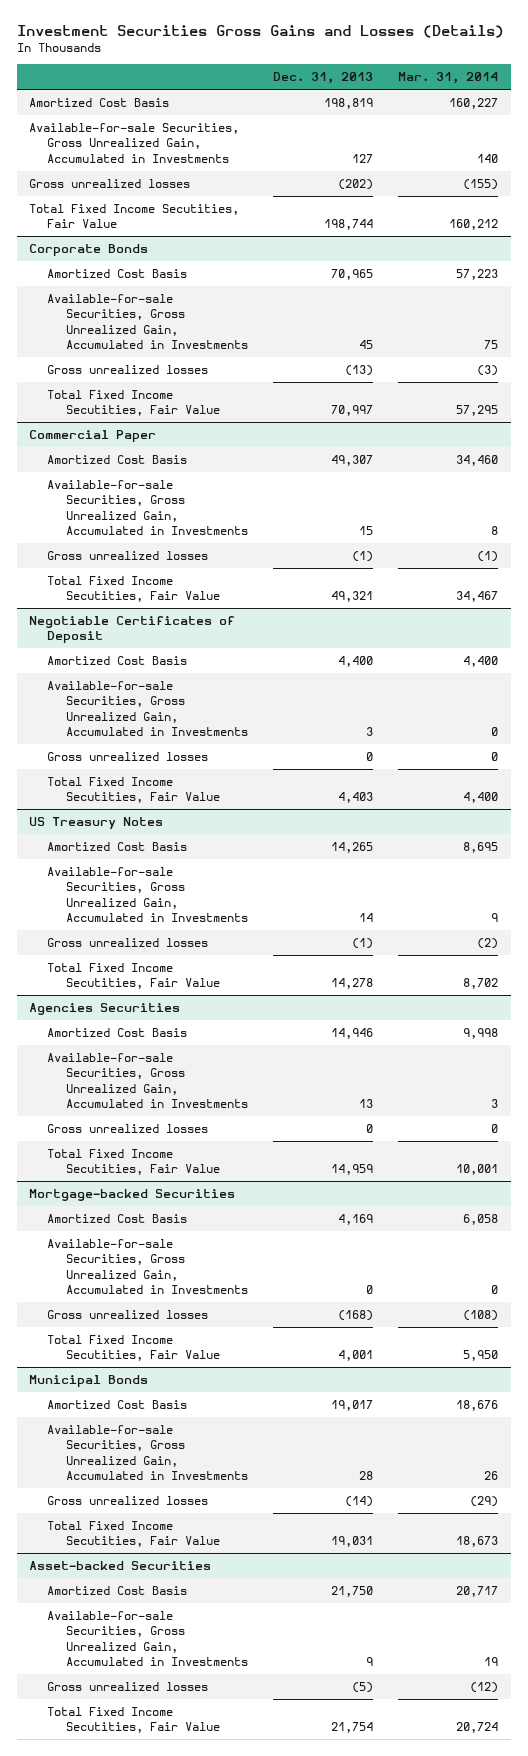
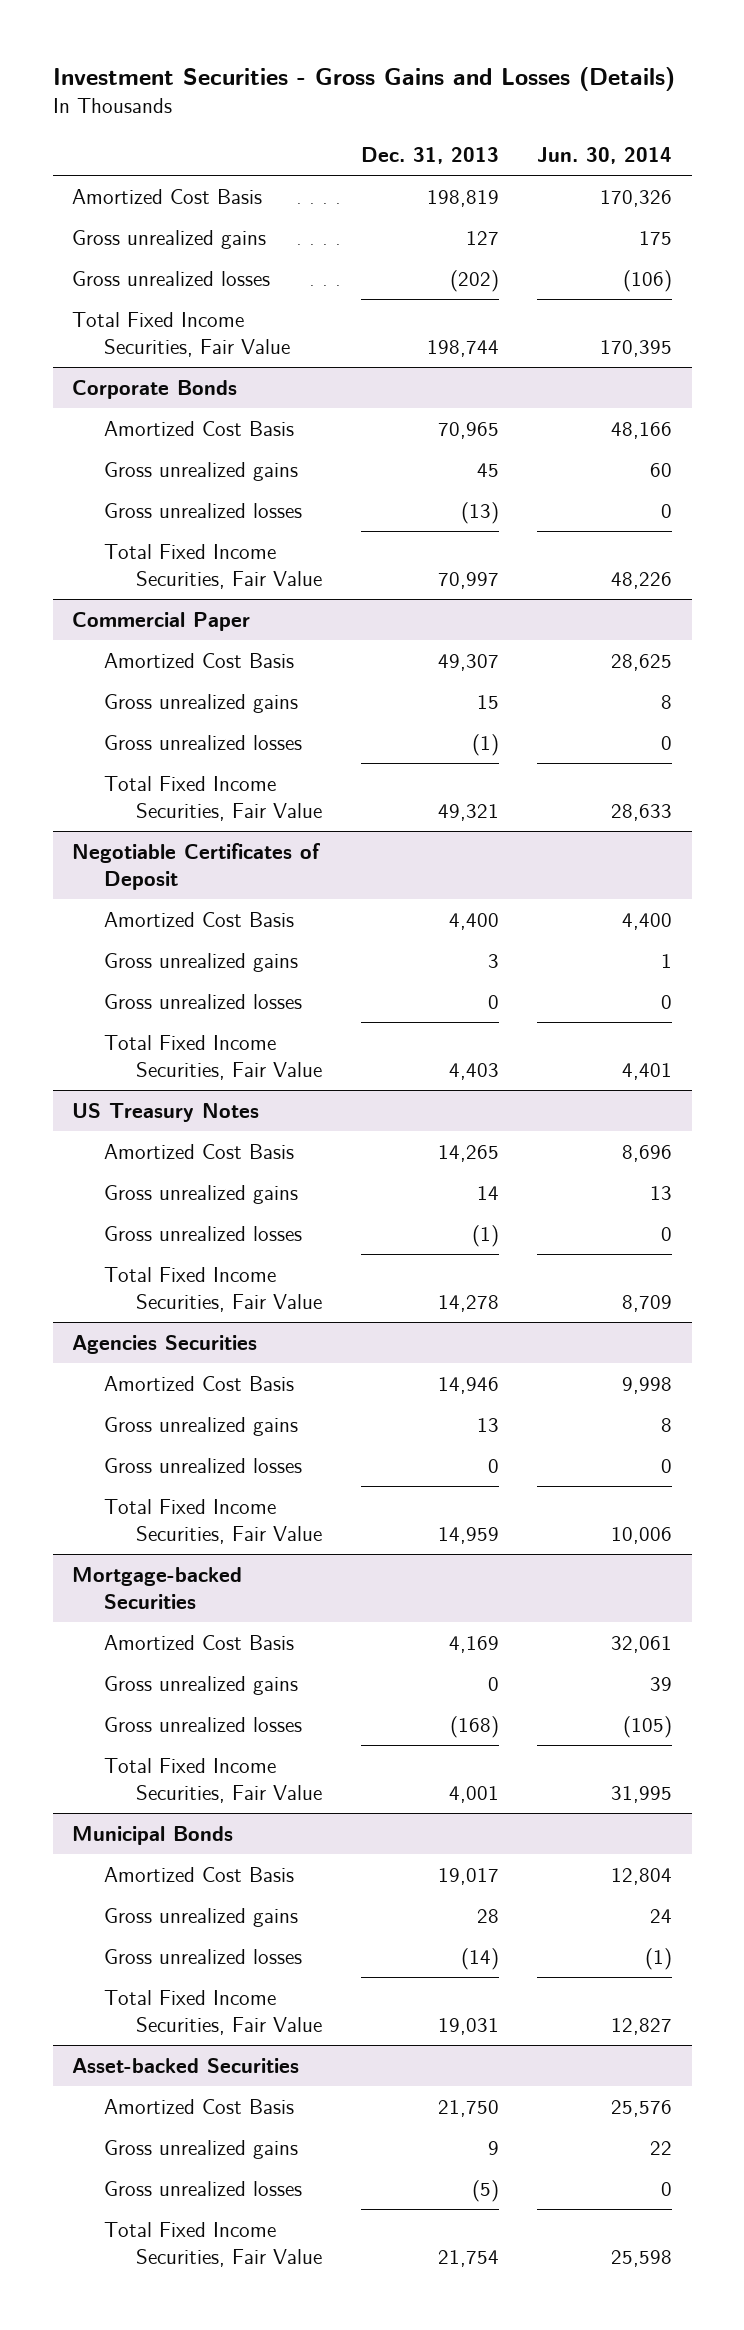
[16,24,504,38] Investment Securities Gross Gains and Losses (Details) -> [52,67,675,92] Investment Securities - Gross Gains and Losses (Details)
[398,72,499,85] Mar. 31, 2014 -> none
none -> [537,147,673,165] Jun. 30, 2014
[29,123,240,163] Available-for-sale Securities, Gross Unrealized Gain, Accumulated in Investments -> [72,230,267,250] Gross unrealized gains
[29,204,240,229] Total Fixed Income Secutities, Fair Value -> [72,312,291,357] Total Fixed Income Securities, Fair Value
[47,294,248,350] Available-for-sale Securities, Gross Unrealized Gain, Accumulated in Investments -> [104,462,299,482] Gross unrealized gains
[47,390,220,417] Total Fixed Income Secutities, Fair Value -> [104,544,322,589] Total Fixed Income Securities, Fair Value
[47,480,248,536] Available-for-sale Securities, Gross Unrealized Gain, Accumulated in Investments -> [104,694,299,714] Gross unrealized gains
[47,576,220,603] Total Fixed Income Secutities, Fair Value -> [104,776,322,821] Total Fixed Income Securities, Fair Value
[47,681,248,737] Available-for-sale Securities, Gross Unrealized Gain, Accumulated in Investments -> [104,953,299,973] Gross unrealized gains
[47,777,220,804] Total Fixed Income Secutities, Fair Value -> [104,1035,322,1080] Total Fixed Income Securities, Fair Value
[47,867,248,923] Available-for-sale Securities, Gross Unrealized Gain, Accumulated in Investments -> [104,1185,299,1205] Gross unrealized gains
[47,963,220,990] Total Fixed Income Secutities, Fair Value -> [104,1267,322,1312] Total Fixed Income Securities, Fair Value
[47,1053,248,1109] Available-for-sale Securities, Gross Unrealized Gain, Accumulated in Investments -> [104,1417,299,1437] Gross unrealized gains
[47,1149,220,1176] Total Fixed Income Secutities, Fair Value -> [104,1499,322,1544] Total Fixed Income Securities, Fair Value
[47,1239,248,1295] Available-for-sale Securities, Gross Unrealized Gain, Accumulated in Investments -> [104,1676,299,1696] Gross unrealized gains
[47,1335,220,1362] Total Fixed Income Secutities, Fair Value -> [104,1758,322,1803] Total Fixed Income Securities, Fair Value
[47,1425,248,1481] Available-for-sale Securities, Gross Unrealized Gain, Accumulated in Investments -> [104,1908,299,1928] Gross unrealized gains
[47,1521,220,1548] Total Fixed Income Secutities, Fair Value -> [104,1990,322,2035] Total Fixed Income Securities, Fair Value
[47,1611,248,1667] Available-for-sale Securities, Gross Unrealized Gain, Accumulated in Investments -> [104,2140,299,2160] Gross unrealized gains
[47,1707,220,1734] Total Fixed Income Secutities, Fair Value -> [104,2222,322,2267] Total Fixed Income Securities, Fair Value

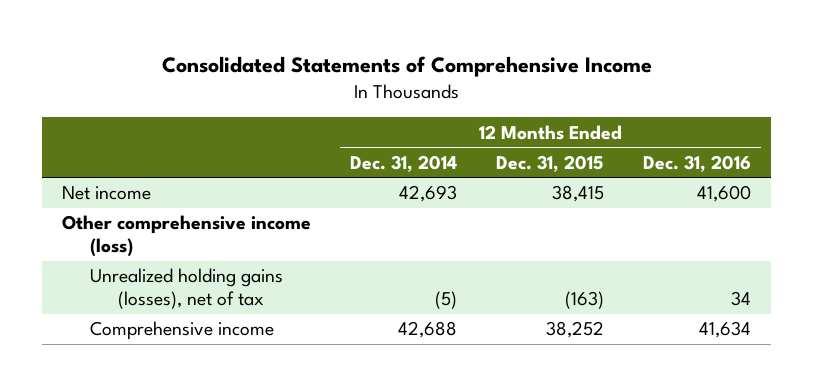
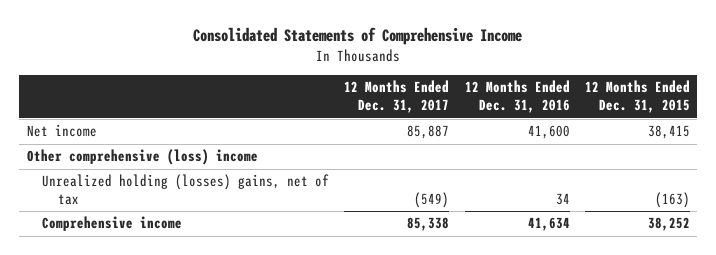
[349,154,457,172] Dec. 31, 2014 -> none
none -> [344,80,450,114] 12 Months Ended Dec. 31, 2017
[61,215,311,258] Other comprehensive income (loss) -> [26,149,258,166] Other comprehensive (loss) income
[89,268,283,310] Unrealized holding gains (losses), net of tax -> [42,174,330,206] Unrealized holding (losses) gains, net of tax

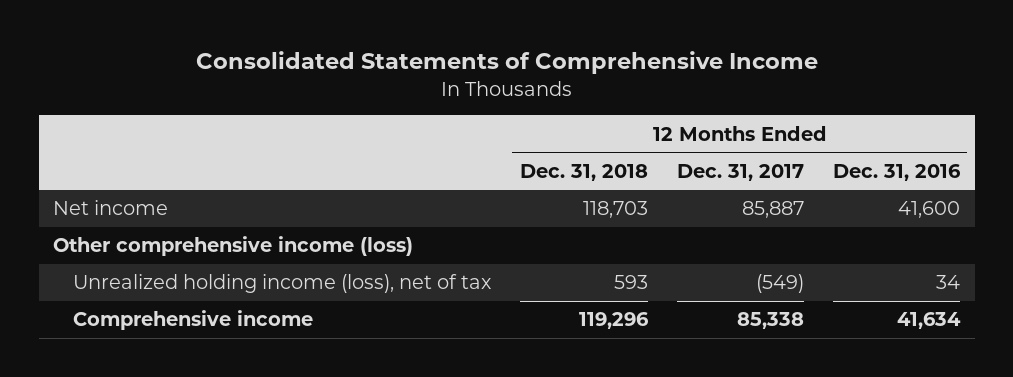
[584,80,690,114] 12 Months Ended Dec. 31, 2015 -> none
none -> [519,163,648,181] Dec. 31, 2018
[26,149,258,166] Other comprehensive (loss) income -> [53,236,414,257] Other comprehensive income (loss)
[42,174,330,206] Unrealized holding (losses) gains, net of tax -> [72,274,492,294] Unrealized holding income (loss), net of tax

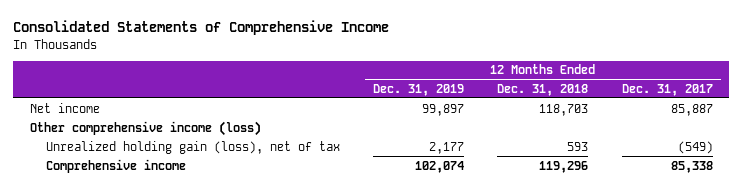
[833,163,962,181] Dec. 31, 2016 -> none
none -> [373,83,465,96] Dec. 31, 2019
[72,274,492,294] Unrealized holding income (loss), net of tax -> [46,140,341,154] Unrealized holding gain (loss), net of tax

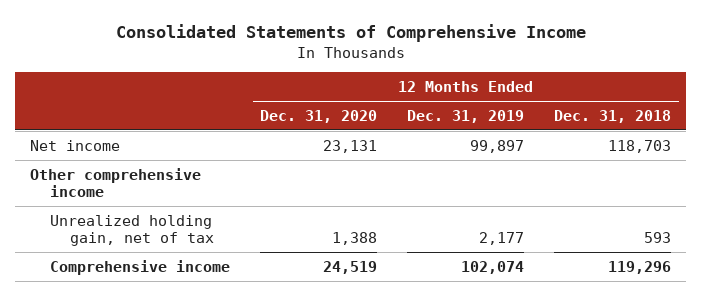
[621,83,713,96] Dec. 31, 2017 -> none
none -> [260,109,378,123] Dec. 31, 2020
[30,120,262,136] Other comprehensive income (loss) -> [30,167,202,197] Other comprehensive income
[46,140,341,154] Unrealized holding gain (loss), net of tax -> [50,214,215,246] Unrealized holding gain, net of tax

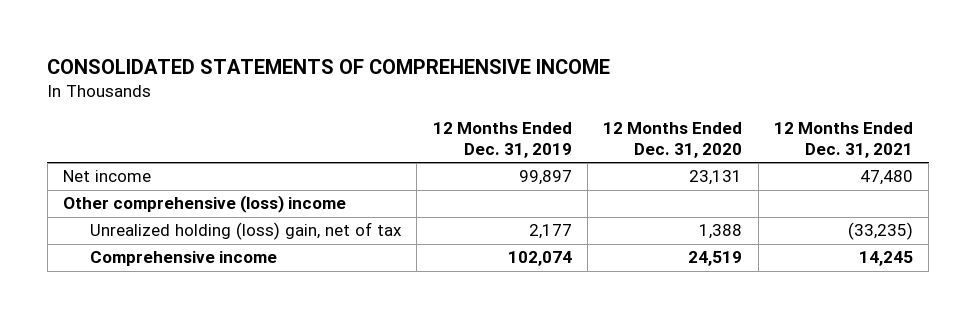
[115,23,586,42] Consolidated Statements of Comprehensive Income -> [47,59,611,75] CONSOLIDATED STATEMENTS OF COMPREHENSIVE INCOME
[554,109,672,123] Dec. 31, 2018 -> none
none -> [773,122,913,158] 12 Months Ended Dec. 31, 2021
[30,167,202,197] Other comprehensive income -> [63,195,347,214] Other comprehensive (loss) income
[50,214,215,246] Unrealized holding gain, net of tax -> [90,222,403,241] Unrealized holding (loss) gain, net of tax

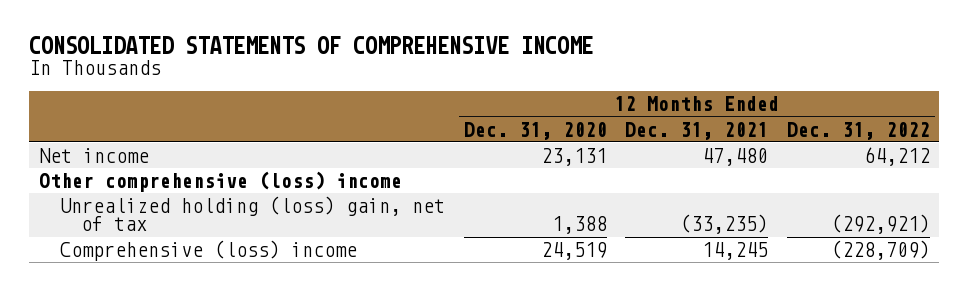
[432,122,572,158] 12 Months Ended Dec. 31, 2019 -> none
none -> [787,121,931,140] Dec. 31, 2022
[90,251,278,267] Comprehensive income -> [59,239,357,261] Comprehensive (loss) income

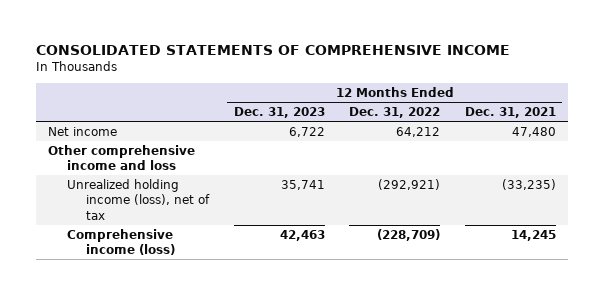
[463,121,607,140] Dec. 31, 2020 -> none
none -> [233,106,325,118] Dec. 31, 2023
[38,170,402,192] Other comprehensive (loss) income -> [48,144,196,171] Other comprehensive income and loss
[59,195,445,232] Unrealized holding (loss) gain, net of tax -> [67,178,210,220] Unrealized holding income (loss), net of tax
[59,239,357,261] Comprehensive (loss) income -> [67,228,175,256] Comprehensive income (loss)

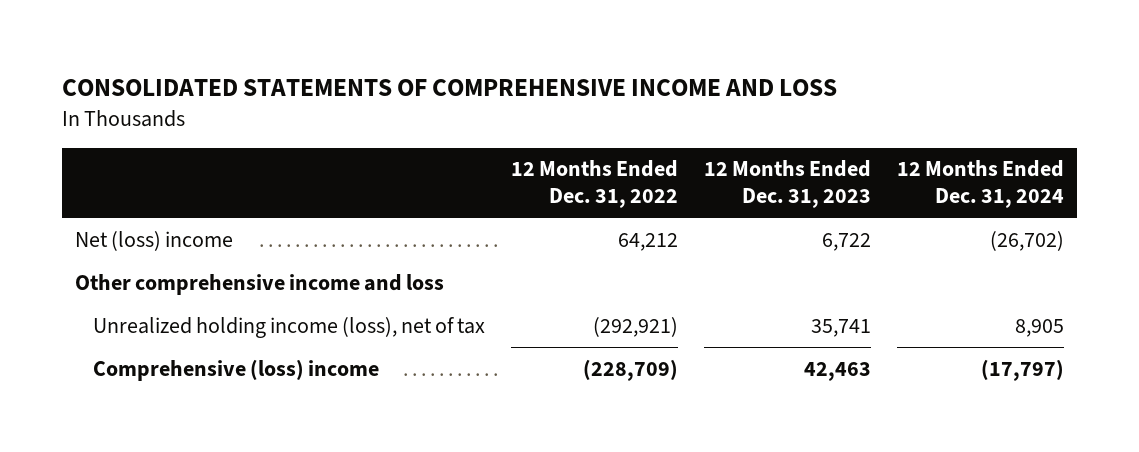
[36,44,511,55] CONSOLIDATED STATEMENTS OF COMPREHENSIVE INCOME -> [61,78,837,96] CONSOLIDATED STATEMENTS OF COMPREHENSIVE INCOME AND LOSS
[464,106,556,118] Dec. 31, 2021 -> none
none -> [896,160,1064,209] 12 Months Ended Dec. 31, 2024
[48,126,118,136] Net income -> [74,230,233,251] Net (loss) income
[67,228,175,256] Comprehensive income (loss) -> [92,358,379,381] Comprehensive (loss) income

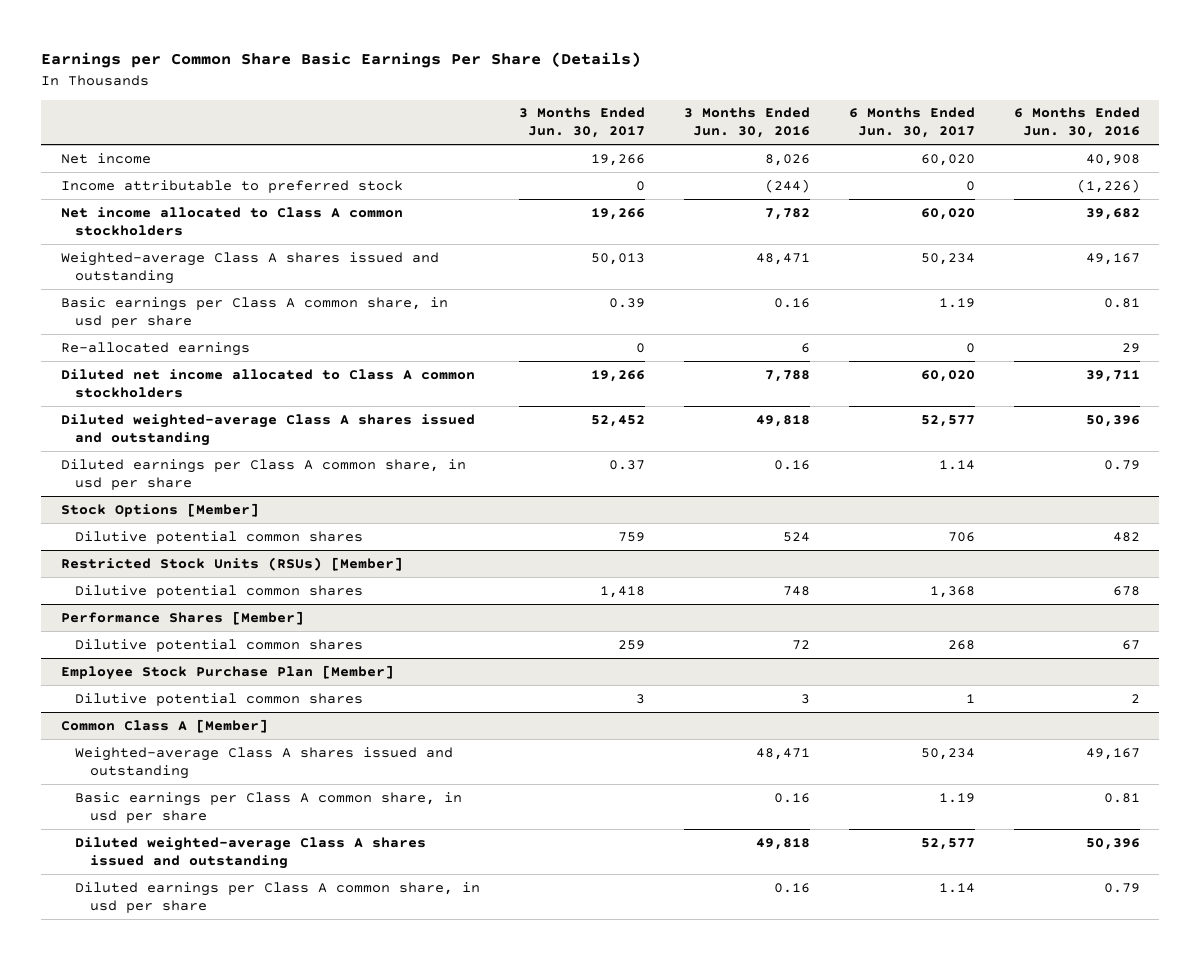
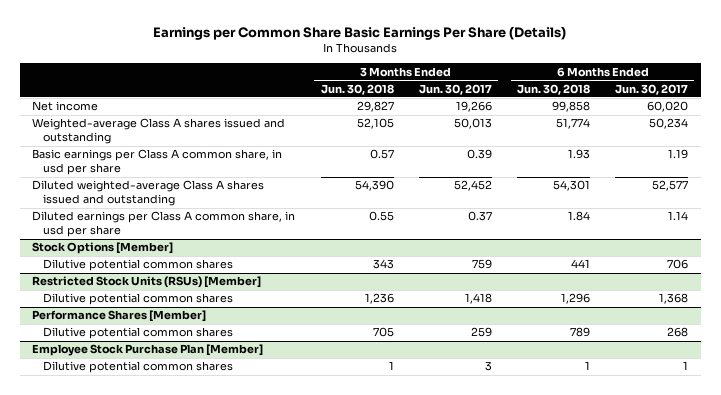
[684,107,811,139] 3 Months Ended Jun. 30, 2016 -> none
[1013,107,1140,139] 6 Months Ended Jun. 30, 2016 -> none
none -> [320,83,394,95] Jun. 30, 2018
none -> [516,83,590,95] Jun. 30, 2018
[60,179,403,193] Income attributable to preferred stock -> none
[60,206,403,236] Net income allocated to Class A common stockholders -> none
[60,341,250,356] Re-allocated earnings -> none
[60,368,475,398] Diluted net income allocated to Class A common stockholders -> none
[60,718,268,733] Common Class A [Member] -> none
[75,746,454,779] Weighted-average Class A shares issued and outstanding -> none
[75,791,463,823] Basic earnings per Class A common share, in usd per share -> none
[75,836,427,869] Diluted weighted-average Class A shares issued and outstanding -> none
[75,881,481,913] Diluted earnings per Class A common share, in usd per share -> none

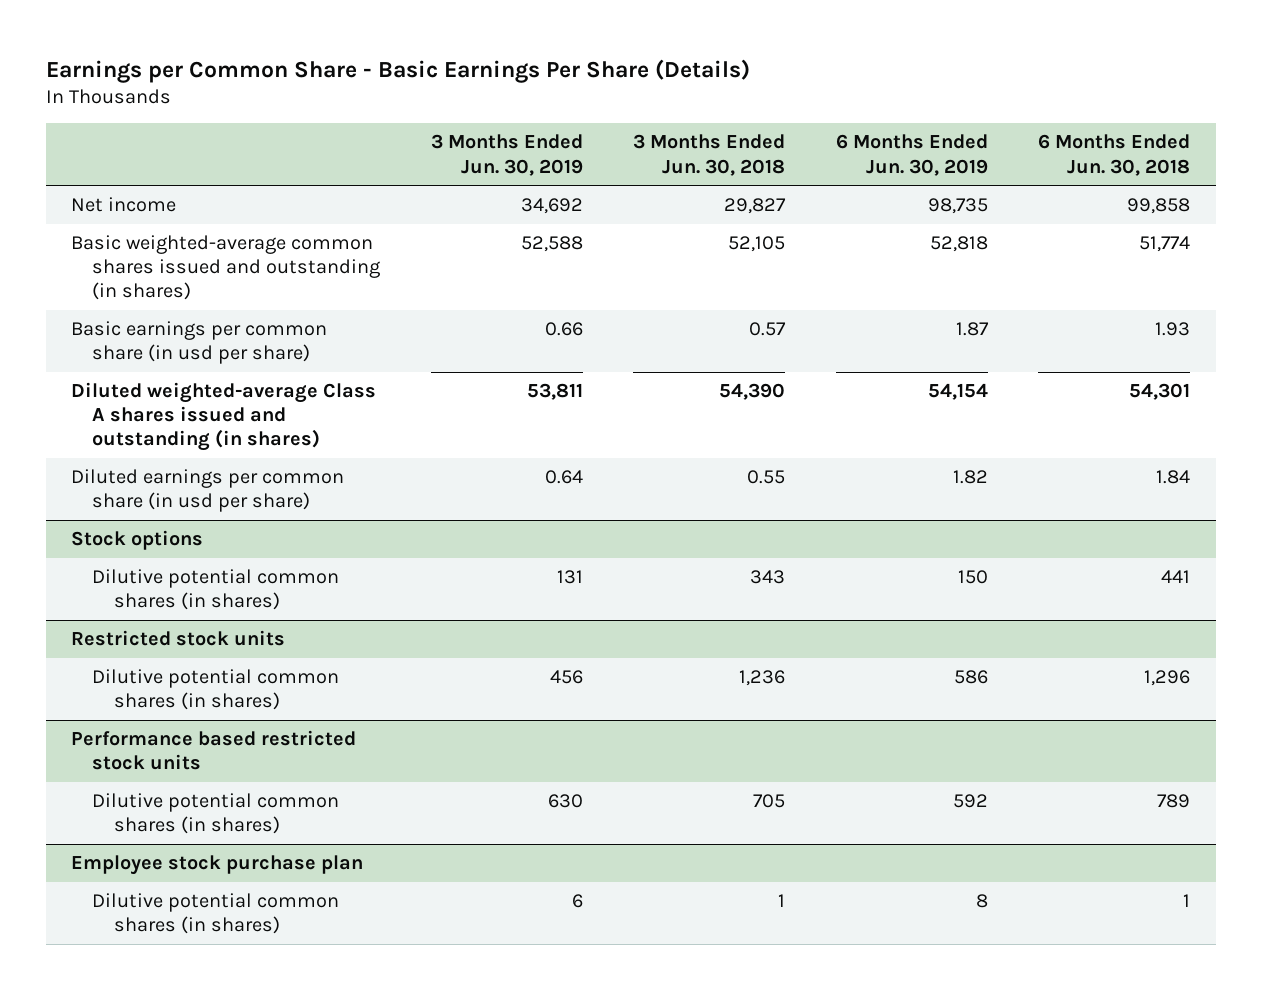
[153,26,567,41] Earnings per Common Share Basic Earnings Per Share (Details) -> [45,58,750,83] Earnings per Common Share - Basic Earnings Per Share (Details)
[418,83,492,95] Jun. 30, 2017 -> none
[615,83,689,95] Jun. 30, 2017 -> none
none -> [430,134,583,176] 3 Months Ended Jun. 30, 2019
none -> [835,134,988,176] 6 Months Ended Jun. 30, 2019
[32,118,286,145] Weighted-average Class A shares issued and outstanding -> [71,235,381,301] Basic weighted-average common shares issued and outstanding (in shares)
[32,149,283,176] Basic earnings per Class A common share, in usd per share -> [71,321,328,365] Basic earnings per common share (in usd per share)
[32,180,265,207] Diluted weighted-average Class A shares issued and outstanding -> [71,382,377,452] Diluted weighted-average Class A shares issued and outstanding (in shares)
[32,211,296,238] Diluted earnings per Class A common share, in usd per share -> [71,469,345,513] Diluted earnings per common share (in usd per share)
[32,242,174,255] Stock Options [Member] -> [71,530,204,551] Stock options
[42,259,233,272] Dilutive potential common shares -> [92,569,340,611] Dilutive potential common shares (in shares)
[32,276,262,289] Restricted Stock Units (RSUs) [Member] -> [71,630,286,647] Restricted stock units
[42,293,233,306] Dilutive potential common shares -> [92,669,340,711] Dilutive potential common shares (in shares)
[32,310,207,323] Performance Shares [Member] -> [71,730,357,771] Performance based restricted stock units
[42,327,233,340] Dilutive potential common shares -> [92,793,340,835] Dilutive potential common shares (in shares)
[32,344,264,357] Employee Stock Purchase Plan [Member] -> [71,855,364,876] Employee stock purchase plan
[42,361,233,374] Dilutive potential common shares -> [92,893,340,935] Dilutive potential common shares (in shares)

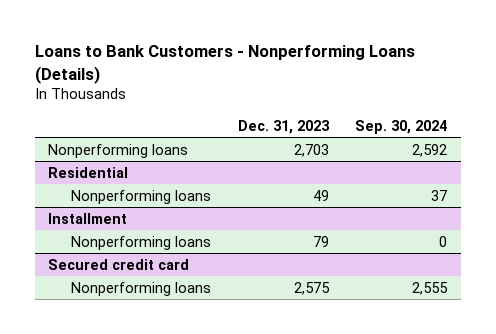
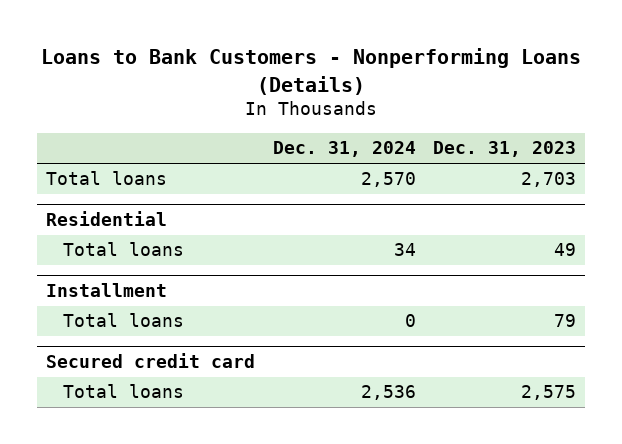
[355,119,448,134] Sep. 30, 2024 -> none
none -> [272,141,416,158] Dec. 31, 2024
[48,143,189,158] Nonperforming loans -> [46,171,168,186] Total loans
[70,189,211,204] Nonperforming loans -> [63,242,185,257] Total loans
[70,235,211,250] Nonperforming loans -> [63,313,185,328] Total loans
[70,281,211,296] Nonperforming loans -> [63,384,185,399] Total loans

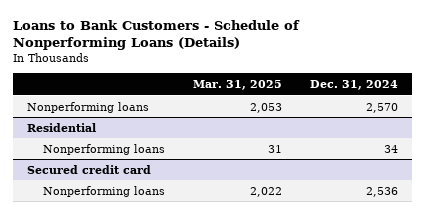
[41,48,582,95] Loans to Bank Customers - Nonperforming Loans (Details) -> [13,20,301,51] Loans to Bank Customers - Schedule of Nonperforming Loans (Details)
[433,141,577,158] Dec. 31, 2023 -> none
none -> [192,79,282,90] Mar. 31, 2025
[46,171,168,186] Total loans -> [27,101,150,113] Nonperforming loans
[46,282,168,297] Installment -> none
[63,313,185,328] Total loans -> none
[63,242,185,257] Total loans -> [42,143,165,155] Nonperforming loans
[63,384,185,399] Total loans -> [42,185,165,197] Nonperforming loans

